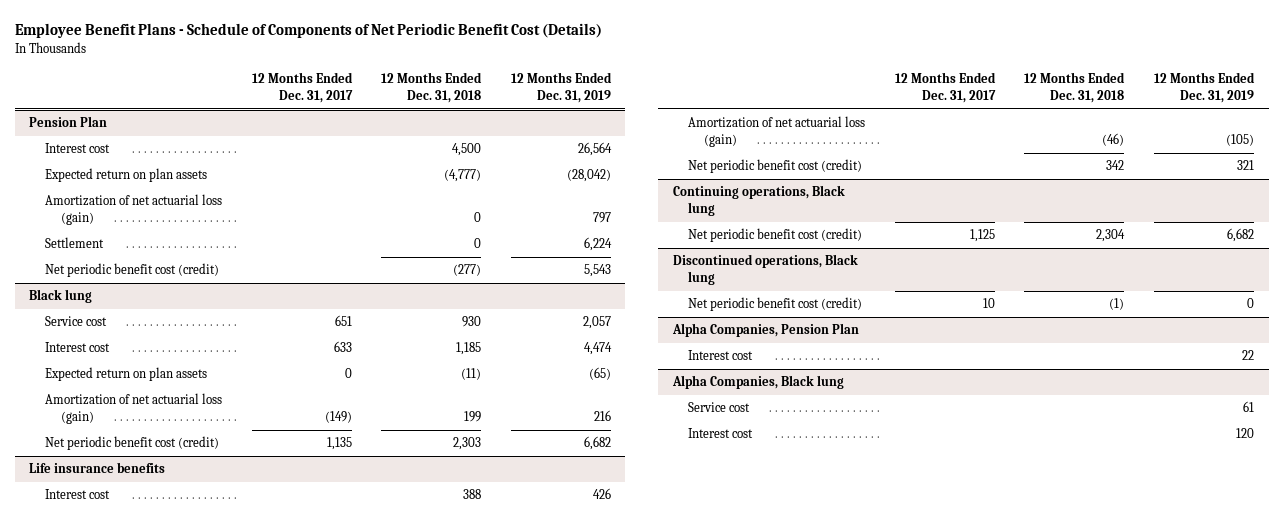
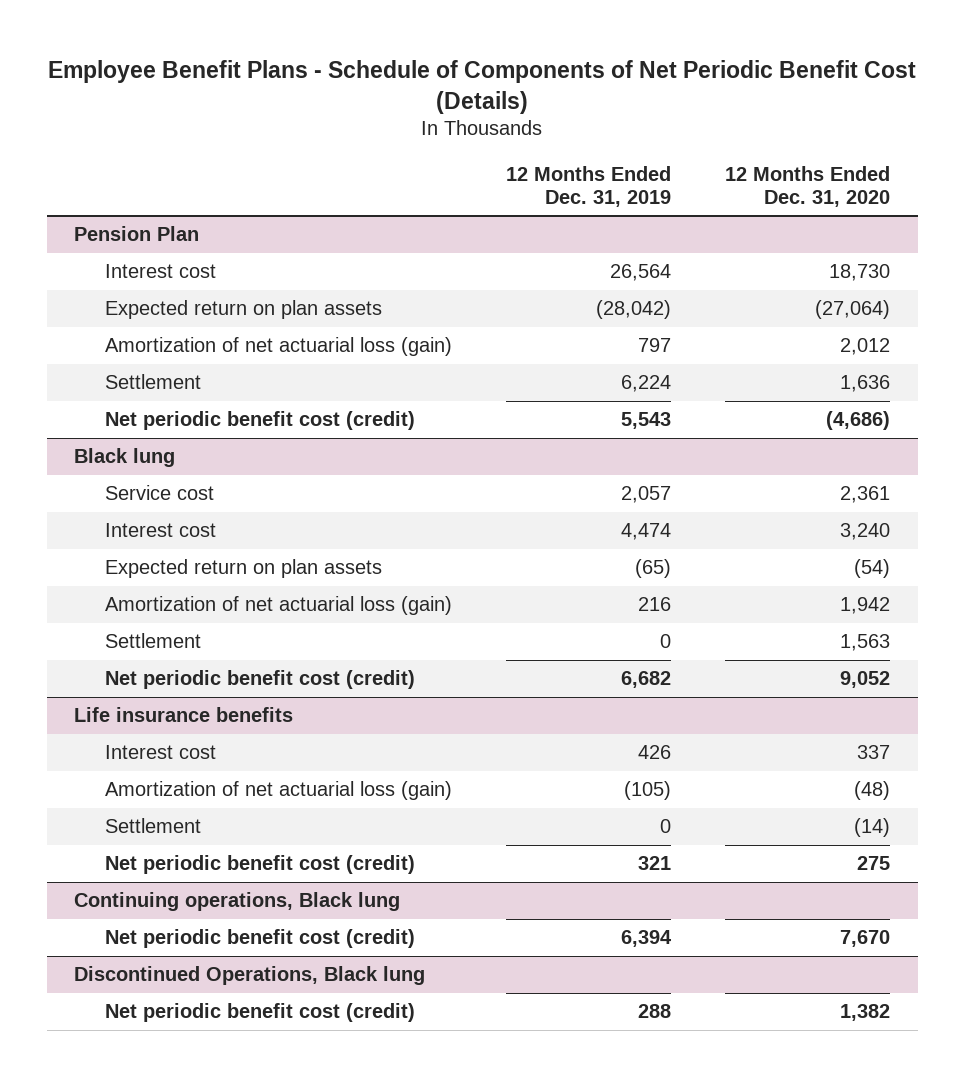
[251,72,353,104] 12 Months Ended Dec. 31, 2017 -> none
[381,72,483,104] 12 Months Ended Dec. 31, 2018 -> none
none -> [725,165,891,207] 12 Months Ended Dec. 31, 2020
none -> [104,633,201,649] Settlement
none -> [104,818,201,834] Settlement
[671,323,859,338] Alpha Companies, Pension Plan -> none
[688,350,754,361] Interest cost -> none
[671,375,844,390] Alpha Companies, Black lung -> none
[688,402,751,413] Service cost -> none
[688,428,754,439] Interest cost -> none
[1226,228,1254,243] 6,682 -> [621,930,673,948] 6,394
[672,254,858,286] Discontinued operations, Black lung -> [74,966,426,986] Discontinued Operations, Black lung
[1246,298,1254,309] 0 -> [638,1004,672,1019] 288

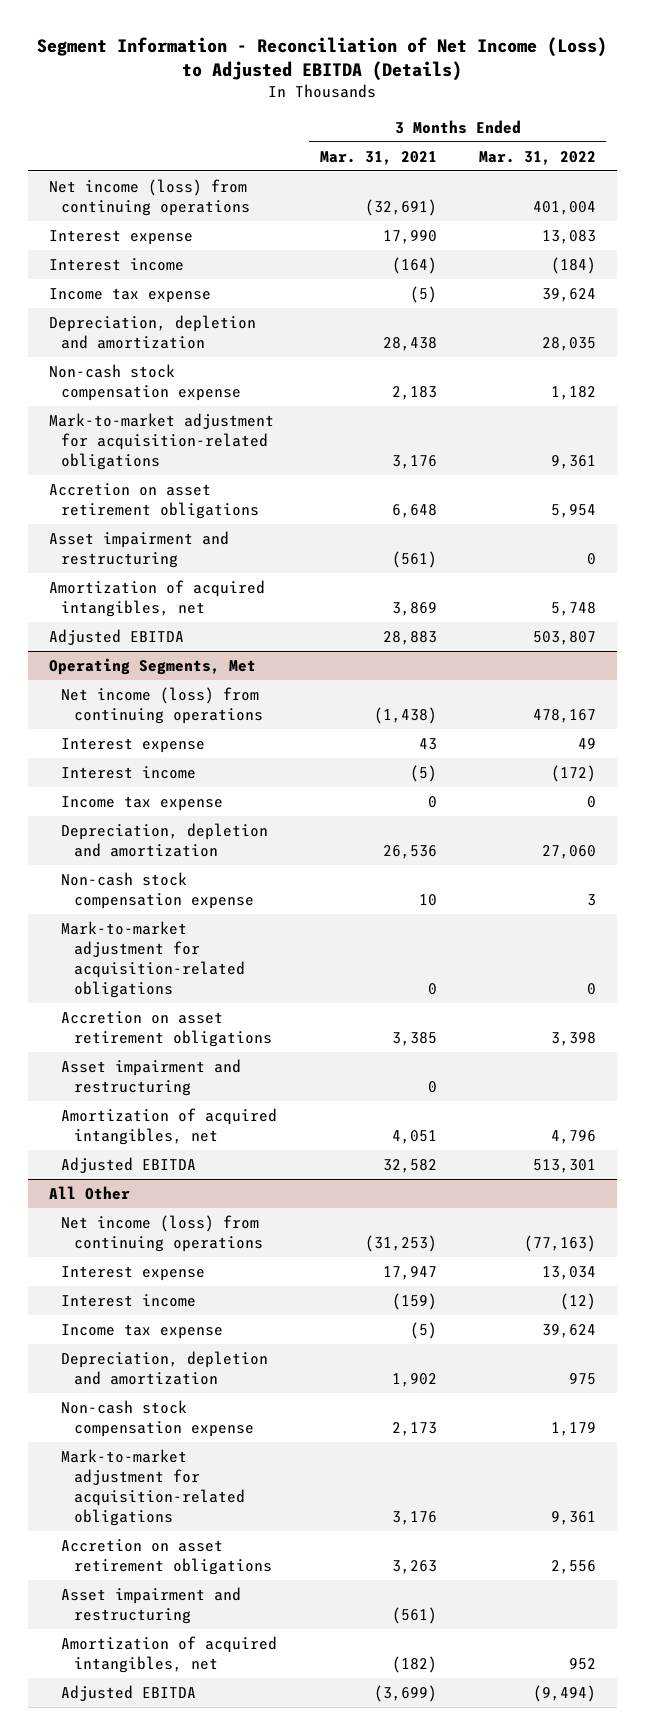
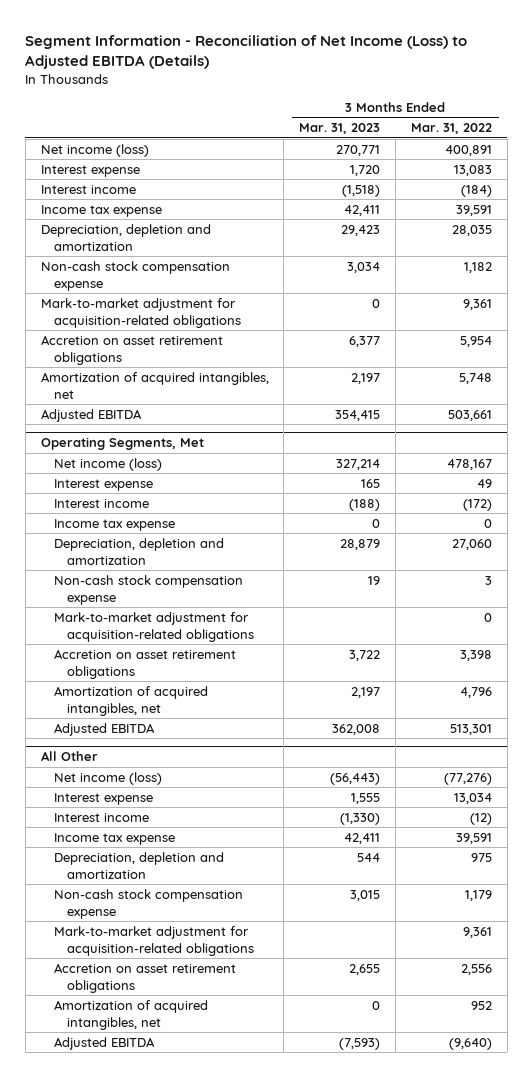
[319,150,437,165] Mar. 31, 2021 -> none
none -> [299,123,381,135] Mar. 31, 2023
[48,178,251,217] Net income (loss) from continuing operations -> [40,143,149,157] Net income (loss)
[532,201,596,216] 401,004 -> [444,144,492,156] 400,891
[541,287,596,302] 39,624 -> [455,204,492,216] 39,591
[48,530,229,569] Asset impairment and restructuring -> none
[532,630,596,645] 503,807 -> [447,409,492,421] 503,661
[61,686,264,725] Net income (loss) from continuing operations -> [53,457,162,471] Net income (loss)
[61,1058,242,1097] Asset impairment and restructuring -> none
[61,1214,264,1253] Net income (loss) from continuing operations -> [53,771,162,785] Net income (loss)
[523,1235,596,1253] (77,163) -> [443,772,492,785] (77,276)
[541,1323,596,1338] 39,624 -> [455,832,492,844] 39,591
[61,1586,242,1625] Asset impairment and restructuring -> none
[532,1684,596,1702] (9,494) -> [448,1037,492,1050] (9,640)

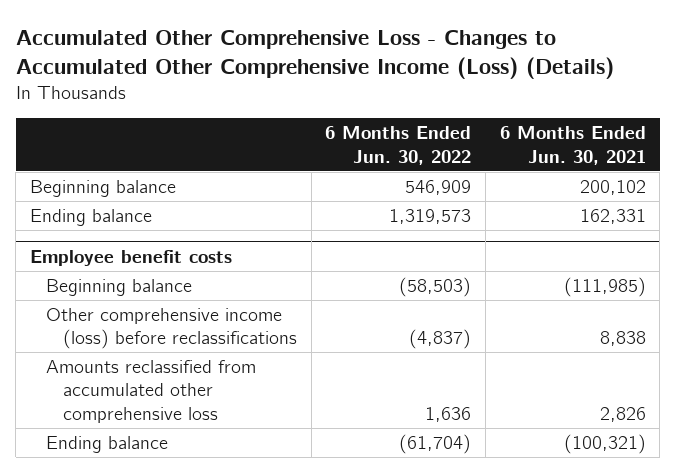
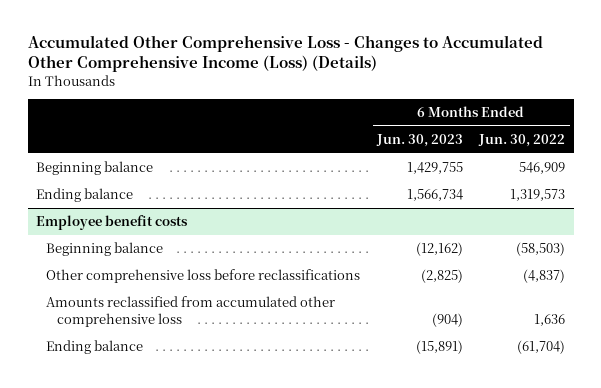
[499,126,646,165] 6 Months Ended Jun. 30, 2021 -> none
none -> [375,134,463,148] Jun. 30, 2023
[46,308,297,350] Other comprehensive income (loss) before reclassifications -> [46,269,361,284] Other comprehensive loss before reclassifications

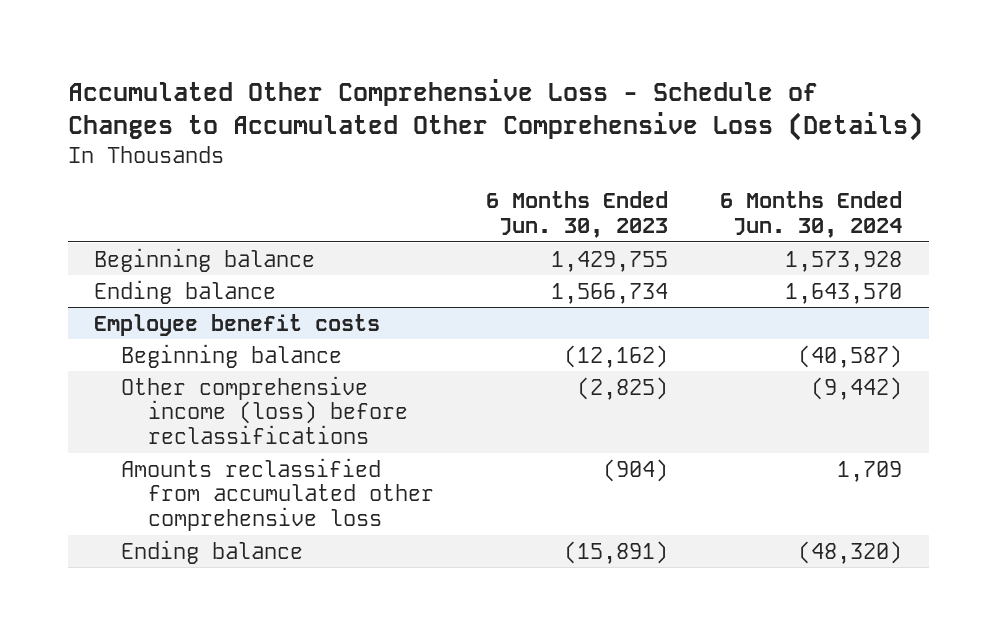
[27,34,543,73] Accumulated Other Comprehensive Loss - Changes to Accumulated Other Comprehensive Income (Loss) (Details) -> [67,79,923,142] Accumulated Other Comprehensive Loss - Schedule of Changes to Accumulated Other Comprehensive Loss (Details)
[478,134,566,148] Jun. 30, 2022 -> none
none -> [720,191,903,238] 6 Months Ended Jun. 30, 2024
[46,269,361,284] Other comprehensive loss before reclassifications -> [121,375,409,444] Other comprehensive income (loss) before reclassifications

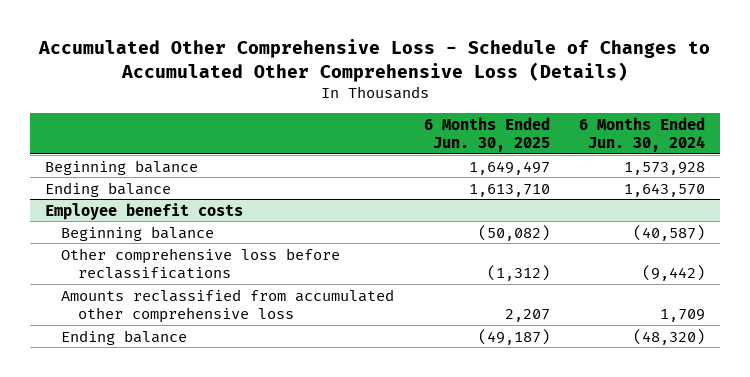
[486,191,669,238] 6 Months Ended Jun. 30, 2023 -> none
none -> [423,116,550,152] 6 Months Ended Jun. 30, 2025
[121,375,409,444] Other comprehensive income (loss) before reclassifications -> [61,247,341,279] Other comprehensive loss before reclassifications

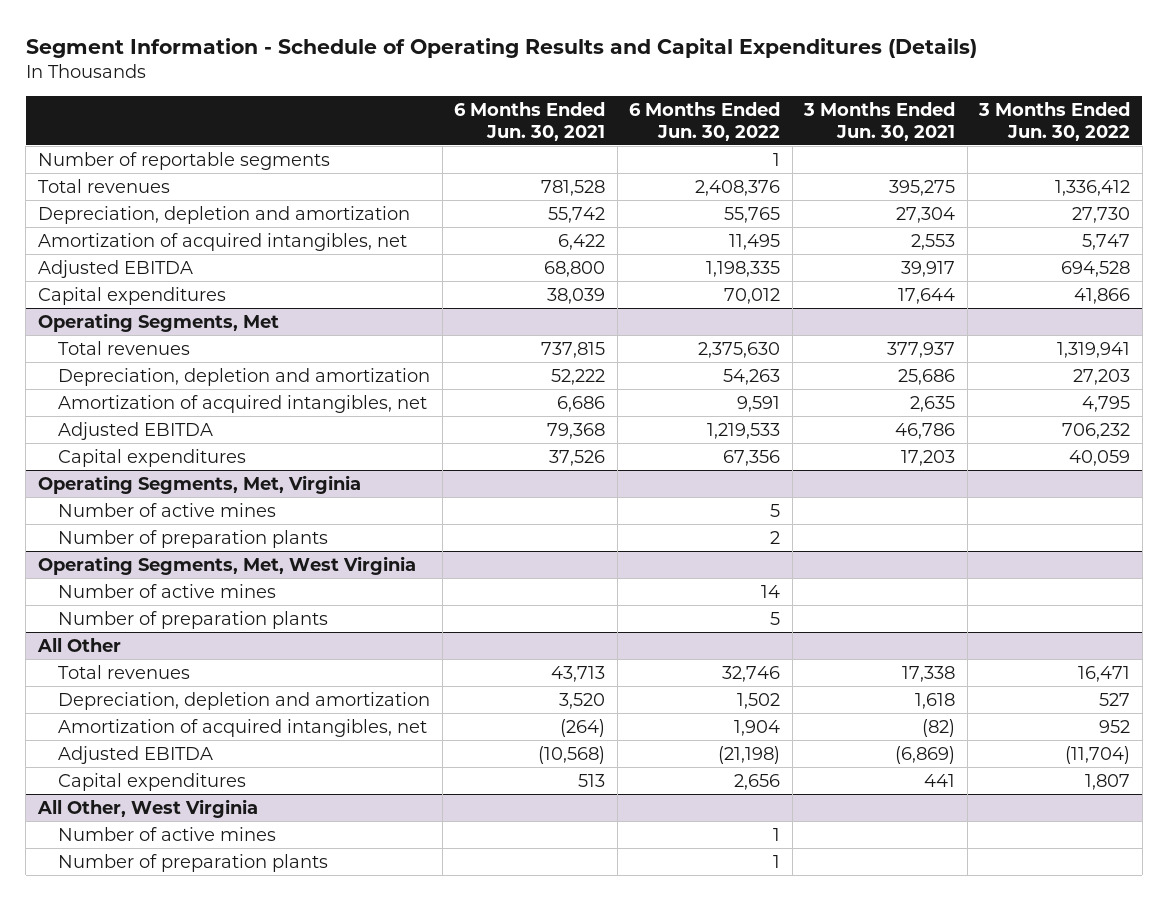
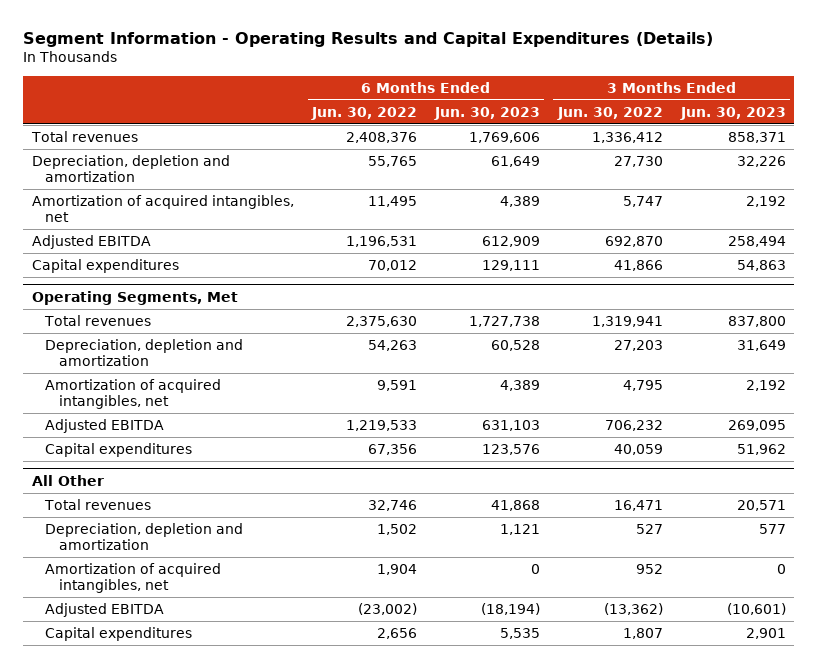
[25,37,977,58] Segment Information - Schedule of Operating Results and Capital Expenditures (Details) -> [23,32,714,48] Segment Information - Operating Results and Capital Expenditures (Details)
[454,101,606,141] 6 Months Ended Jun. 30, 2021 -> none
[803,101,956,141] 3 Months Ended Jun. 30, 2021 -> none
none -> [433,106,540,120] Jun. 30, 2023
none -> [679,106,786,120] Jun. 30, 2023
[37,151,330,170] Number of reportable segments -> none
[706,260,781,277] 1,198,335 -> [346,235,418,247] 1,196,531
[1061,260,1131,277] 694,528 -> [604,235,663,247] 692,870
[37,474,361,494] Operating Segments, Met, Virginia -> none
[58,502,277,517] Number of active mines -> none
[58,529,329,548] Number of preparation plants -> none
[37,555,416,575] Operating Segments, Met, West Virginia -> none
[58,583,277,598] Number of active mines -> none
[58,610,329,629] Number of preparation plants -> none
[718,745,781,764] (21,198) -> [358,602,418,615] (23,002)
[1065,745,1131,764] (11,704) -> [603,602,663,615] (13,362)
[36,798,258,818] All Other, West Virginia -> none
[58,826,277,841] Number of active mines -> none
[58,853,329,872] Number of preparation plants -> none

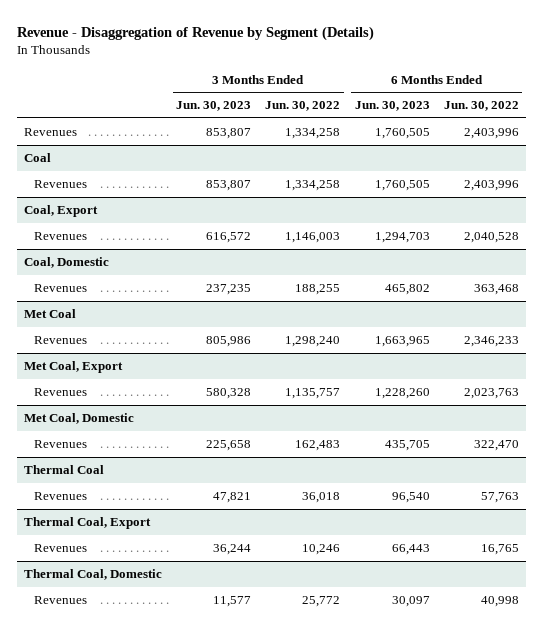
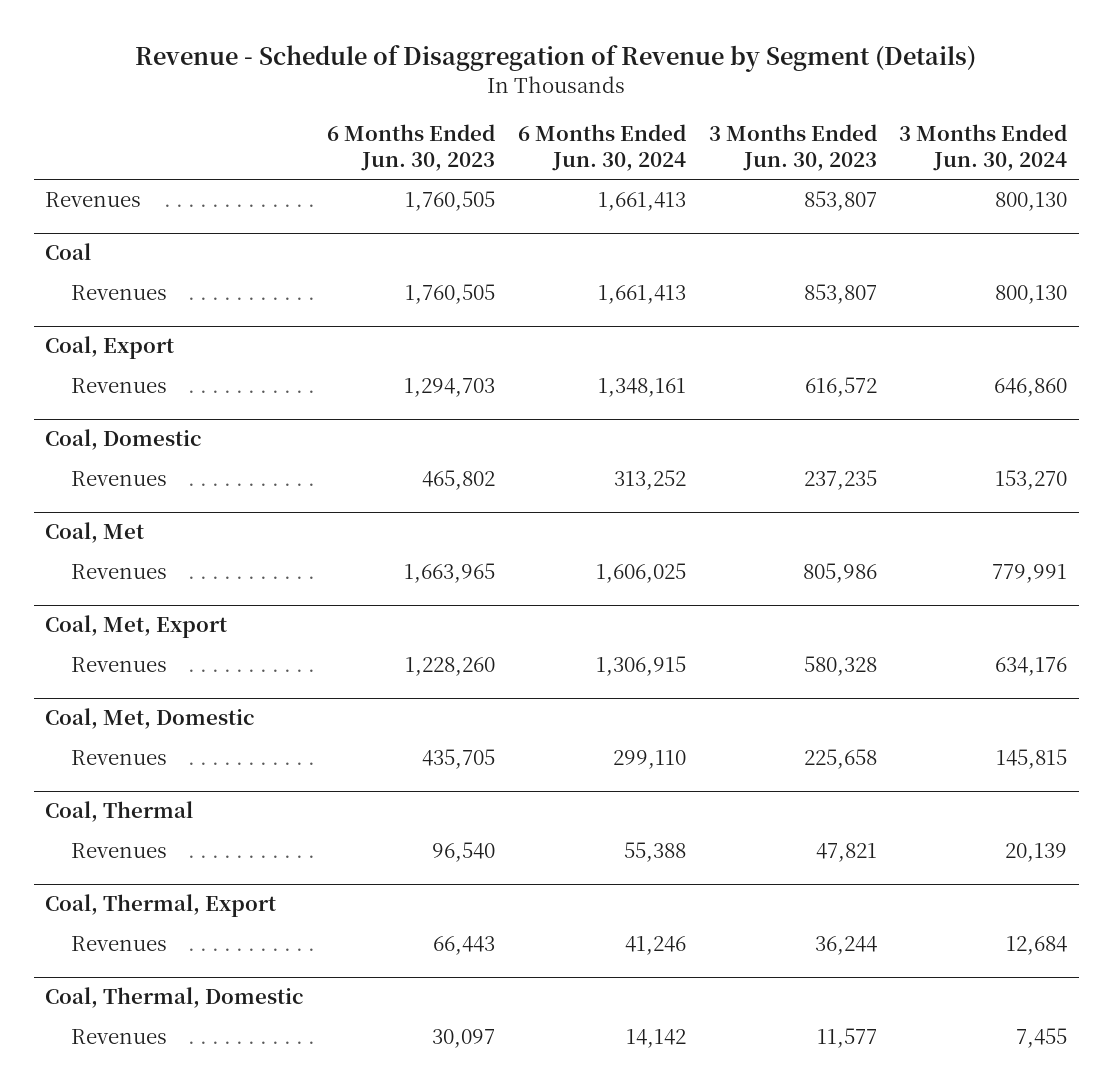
[16,25,374,41] Revenue - Disaggregation of Revenue by Segment (Details) -> [135,45,977,73] Revenue - Schedule of Disaggregation of Revenue by Segment (Details)
[265,101,341,112] Jun. 30, 2022 -> none
[443,101,519,112] Jun. 30, 2022 -> none
none -> [517,124,686,172] 6 Months Ended Jun. 30, 2024
none -> [899,124,1068,172] 3 Months Ended Jun. 30, 2024
[23,308,76,318] Met Coal -> [44,522,144,544] Coal, Met
[23,360,123,373] Met Coal, Export -> [44,615,227,639] Coal, Met, Export
[23,412,134,424] Met Coal, Domestic -> [44,708,255,730] Coal, Met, Domestic
[23,464,104,474] Thermal Coal -> [44,801,193,823] Coal, Thermal
[23,516,151,529] Thermal Coal, Export -> [44,894,276,918] Coal, Thermal, Export
[23,568,162,580] Thermal Coal, Domestic -> [44,987,304,1009] Coal, Thermal, Domestic

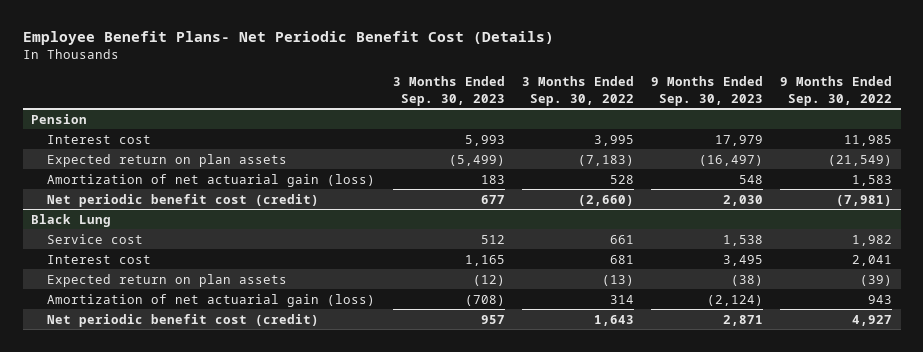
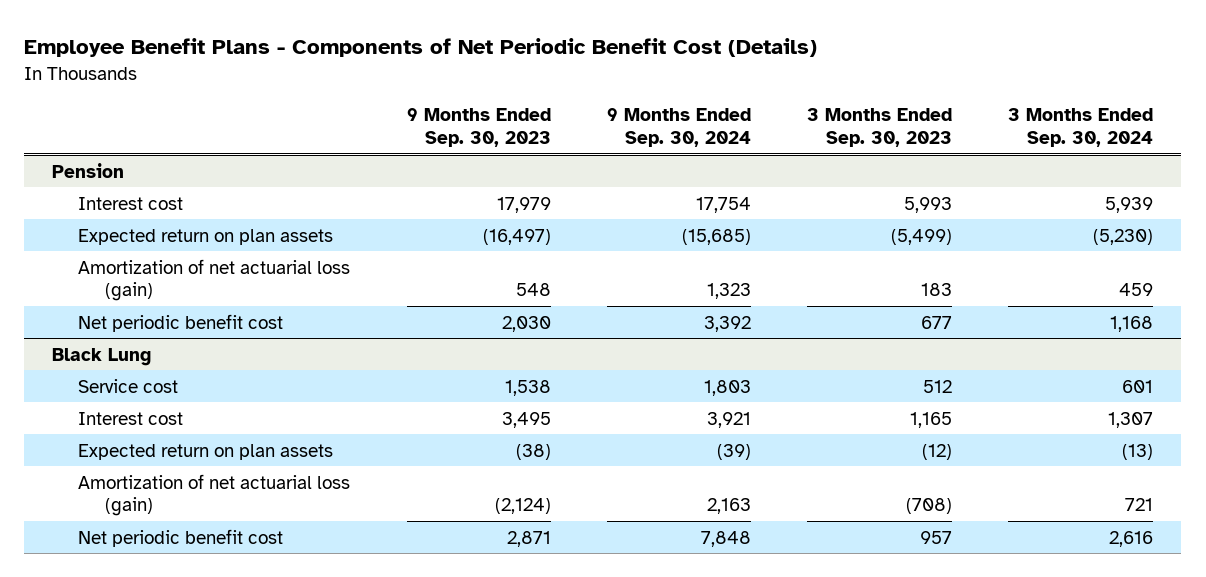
[22,31,554,46] Employee Benefit Plans- Net Periodic Benefit Cost (Details) -> [24,37,818,57] Employee Benefit Plans - Components of Net Periodic Benefit Cost (Details)
[521,76,634,106] 3 Months Ended Sep. 30, 2022 -> none
[779,76,892,106] 9 Months Ended Sep. 30, 2022 -> none
none -> [606,108,751,148] 9 Months Ended Sep. 30, 2024
none -> [1008,108,1154,148] 3 Months Ended Sep. 30, 2024
[47,173,376,187] Amortization of net actuarial gain (loss) -> [78,258,351,302] Amortization of net actuarial loss (gain)
[47,193,320,207] Net periodic benefit cost (credit) -> [78,313,284,332] Net periodic benefit cost
[47,293,376,307] Amortization of net actuarial gain (loss) -> [78,473,351,517] Amortization of net actuarial loss (gain)
[47,313,320,327] Net periodic benefit cost (credit) -> [78,528,284,547] Net periodic benefit cost

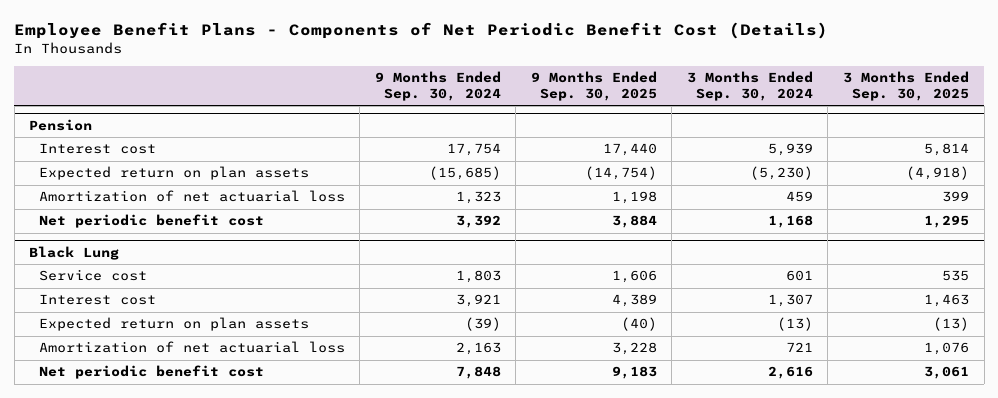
[406,108,551,148] 9 Months Ended Sep. 30, 2023 -> none
[807,108,953,148] 3 Months Ended Sep. 30, 2023 -> none
none -> [530,71,657,101] 9 Months Ended Sep. 30, 2025
none -> [843,71,970,101] 3 Months Ended Sep. 30, 2025
[78,258,351,302] Amortization of net actuarial loss (gain) -> [38,190,345,203] Amortization of net actuarial loss
[78,473,351,517] Amortization of net actuarial loss (gain) -> [38,341,345,354] Amortization of net actuarial loss

